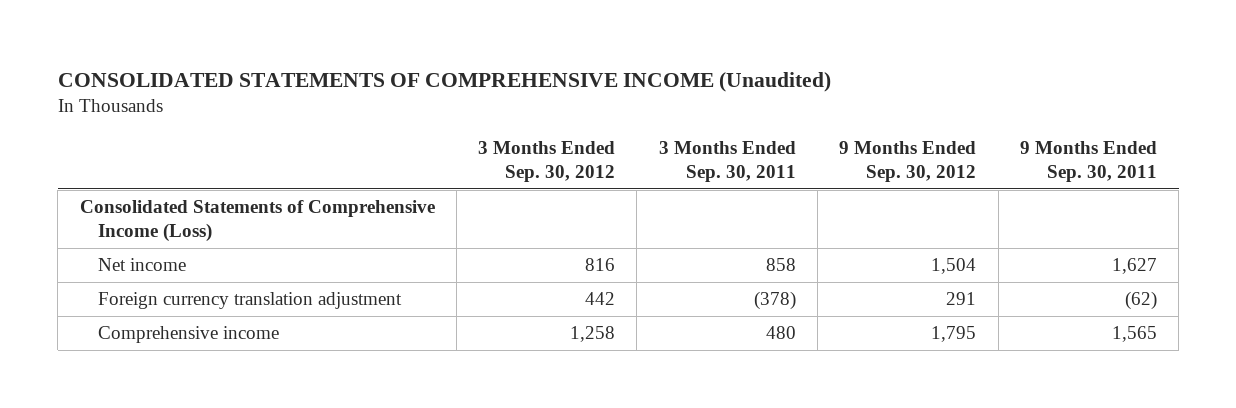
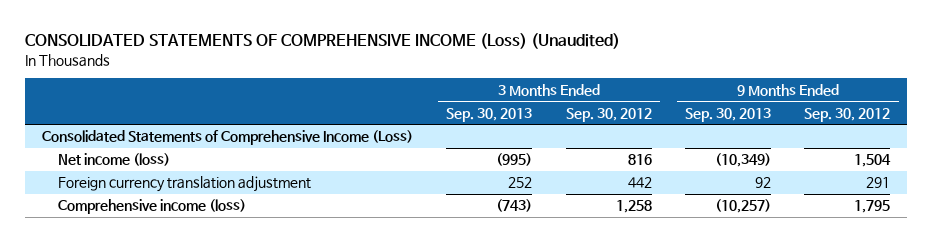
[57,71,831,92] CONSOLIDATED STATEMENTS OF COMPREHENSIVE INCOME (Unaudited) -> [25,33,621,50] CONSOLIDATED STATEMENTS OF COMPREHENSIVE INCOME (Loss) (Unaudited)
[658,141,796,182] 3 Months Ended Sep. 30, 2011 -> none
[1019,141,1157,182] 9 Months Ended Sep. 30, 2011 -> none
none -> [446,107,533,122] Sep. 30, 2013
none -> [684,107,771,122] Sep. 30, 2013
[97,258,186,272] Net income -> [58,153,171,167] Net income (loss)
[97,326,279,344] Comprehensive income -> [58,199,247,215] Comprehensive income (loss)

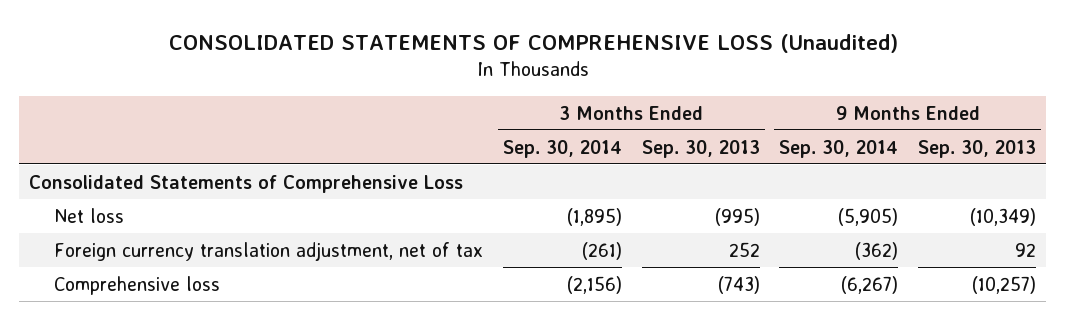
[25,33,621,50] CONSOLIDATED STATEMENTS OF COMPREHENSIVE INCOME (Loss) (Unaudited) -> [168,33,898,53] CONSOLIDATED STATEMENTS OF COMPREHENSIVE LOSS (Unaudited)
[565,107,652,122] Sep. 30, 2012 -> none
[804,107,891,122] Sep. 30, 2012 -> none
none -> [502,139,622,158] Sep. 30, 2014
none -> [779,139,899,158] Sep. 30, 2014
[41,130,413,146] Consolidated Statements of Comprehensive Income (Loss) -> [29,174,464,193] Consolidated Statements of Comprehensive Loss
[58,153,171,167] Net income (loss) -> [54,207,125,223] Net loss
[58,176,312,193] Foreign currency translation adjustment -> [54,241,484,261] Foreign currency translation adjustment, net of tax
[58,199,247,215] Comprehensive income (loss) -> [54,275,221,295] Comprehensive loss

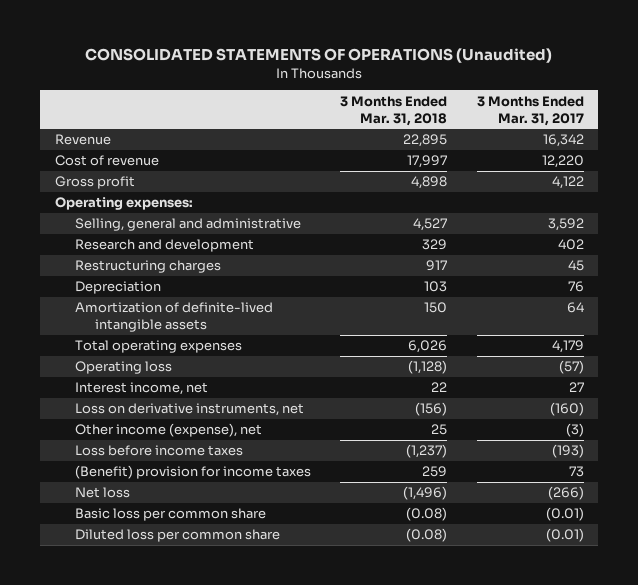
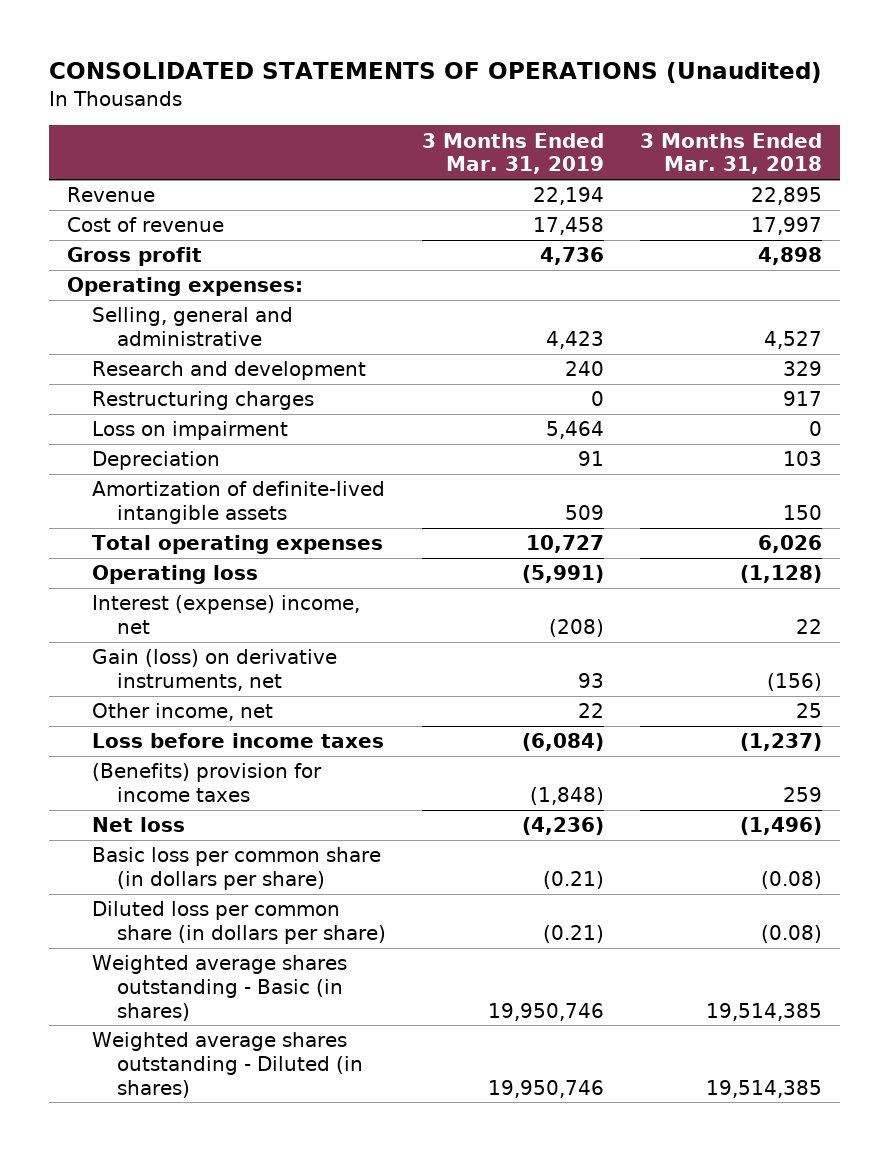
[476,95,584,126] 3 Months Ended Mar. 31, 2017 -> none
none -> [421,132,604,175] 3 Months Ended Mar. 31, 2019
none -> [91,421,288,441] Loss on impairment
[74,382,208,396] Interest income, net -> [91,595,360,634] Interest (expense) income, net
[74,403,304,417] Loss on derivative instruments, net -> [91,649,337,691] Gain (loss) on derivative instruments, net
[74,423,262,438] Other income (expense), net -> [91,703,273,722] Other income, net
[74,465,311,480] (Benefit) provision for income taxes -> [91,763,322,802] (Benefits) provision for income taxes
[74,508,266,522] Basic loss per common share -> [91,847,381,890] Basic loss per common share (in dollars per share)
[74,529,280,543] Diluted loss per common share -> [91,901,386,944] Diluted loss per common share (in dollars per share)
none -> [91,955,347,1021] Weighted average shares outstanding - Basic (in shares)
none -> [91,1032,363,1098] Weighted average shares outstanding - Diluted (in shares)

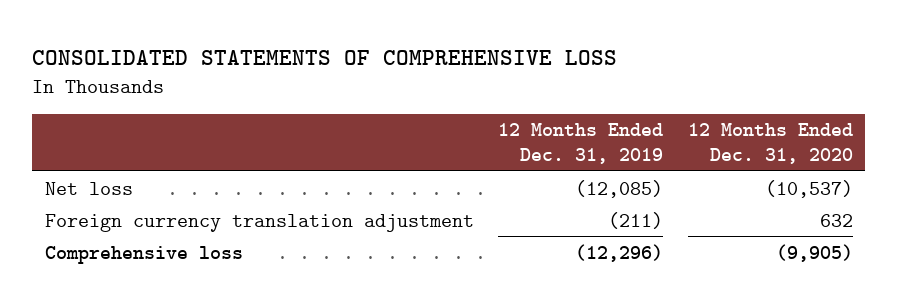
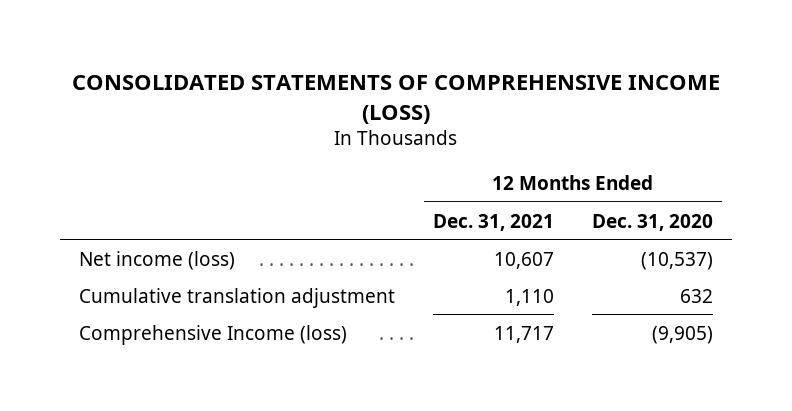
[32,49,618,65] CONSOLIDATED STATEMENTS OF COMPREHENSIVE LOSS -> [71,74,720,124] CONSOLIDATED STATEMENTS OF COMPREHENSIVE INCOME (LOSS)
[498,123,664,165] 12 Months Ended Dec. 31, 2019 -> none
none -> [432,213,554,231] Dec. 31, 2021
[44,181,133,195] Net loss -> [79,250,236,270] Net income (loss)
[44,213,474,232] Foreign currency translation adjustment -> [79,287,396,308] Cumulative translation adjustment
[44,245,243,264] Comprehensive loss -> [79,324,348,345] Comprehensive Income (loss)

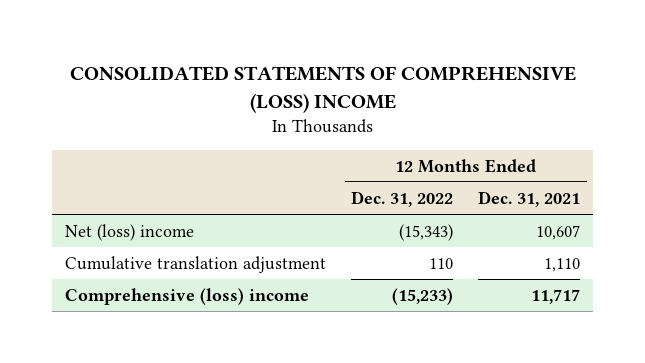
[71,74,720,124] CONSOLIDATED STATEMENTS OF COMPREHENSIVE INCOME (LOSS) -> [69,65,576,113] CONSOLIDATED STATEMENTS OF COMPREHENSIVE (LOSS) INCOME
[591,213,713,231] Dec. 31, 2020 -> none
none -> [351,190,454,207] Dec. 31, 2022
[79,250,236,270] Net income (loss) -> [64,223,194,241] Net (loss) income
[79,324,348,345] Comprehensive Income (loss) -> [64,287,309,305] Comprehensive (loss) income

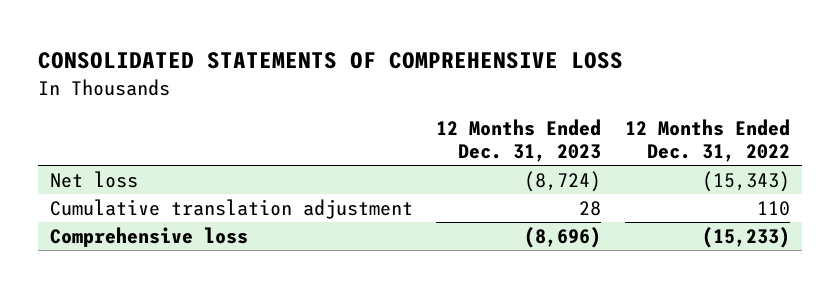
[69,65,576,113] CONSOLIDATED STATEMENTS OF COMPREHENSIVE (LOSS) INCOME -> [38,52,624,70] CONSOLIDATED STATEMENTS OF COMPREHENSIVE LOSS
[478,190,581,207] Dec. 31, 2021 -> none
none -> [436,119,602,162] 12 Months Ended Dec. 31, 2023
[64,223,194,241] Net (loss) income -> [49,170,138,188] Net loss
[64,287,309,305] Comprehensive (loss) income -> [49,226,248,247] Comprehensive loss

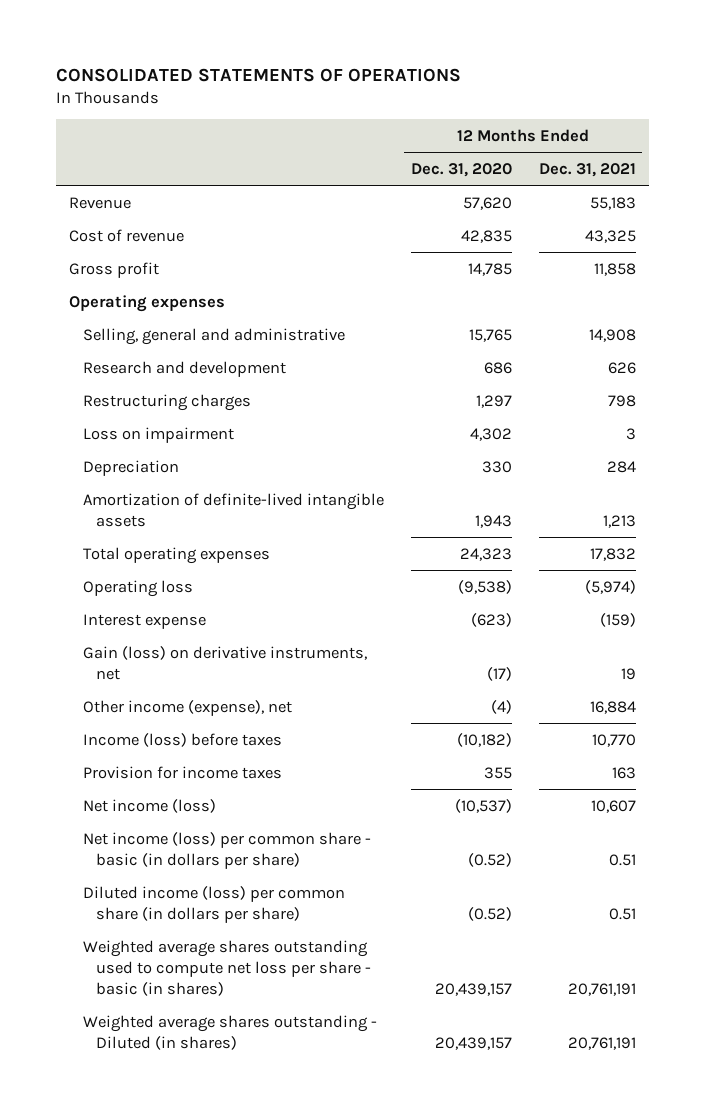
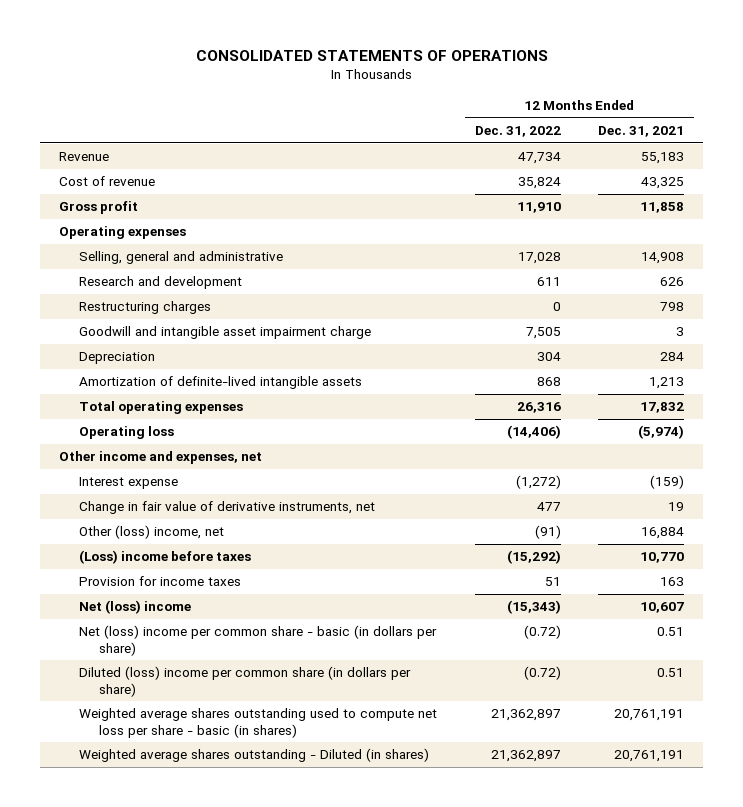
[410,162,512,177] Dec. 31, 2020 -> none
none -> [474,125,561,137] Dec. 31, 2022
[82,426,234,443] Loss on impairment -> none
none -> [79,326,372,340] Goodwill and intangible asset impairment charge
none -> [58,451,262,465] Other income and expenses, net
[82,645,367,680] Gain (loss) on derivative instruments, net -> none
none -> [79,501,376,515] Change in fair value of derivative instruments, net
[82,699,292,716] Other income (expense), net -> [79,525,225,540] Other (loss) income, net
[82,732,282,747] Income (loss) before taxes -> [79,550,252,565] (Loss) income before taxes
[82,798,216,813] Net income (loss) -> [79,600,192,615] Net (loss) income
[82,831,371,869] Net income (loss) per common share - basic (in dollars per share) -> [79,625,438,656] Net (loss) income per common share - basic (in dollars per share)
[82,885,345,923] Diluted income (loss) per common share (in dollars per share) -> [79,666,412,697] Diluted (loss) income per common share (in dollars per share)

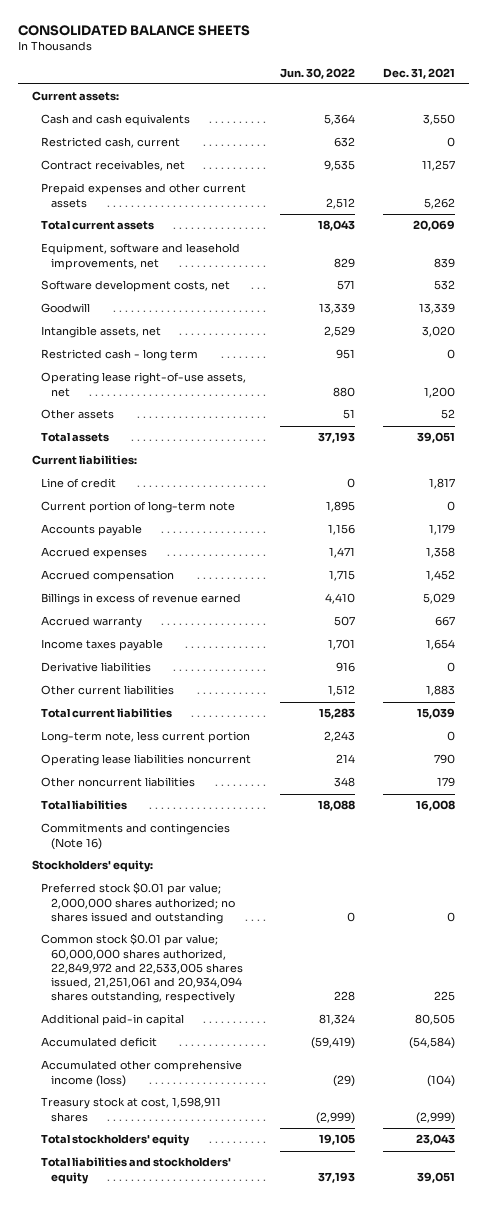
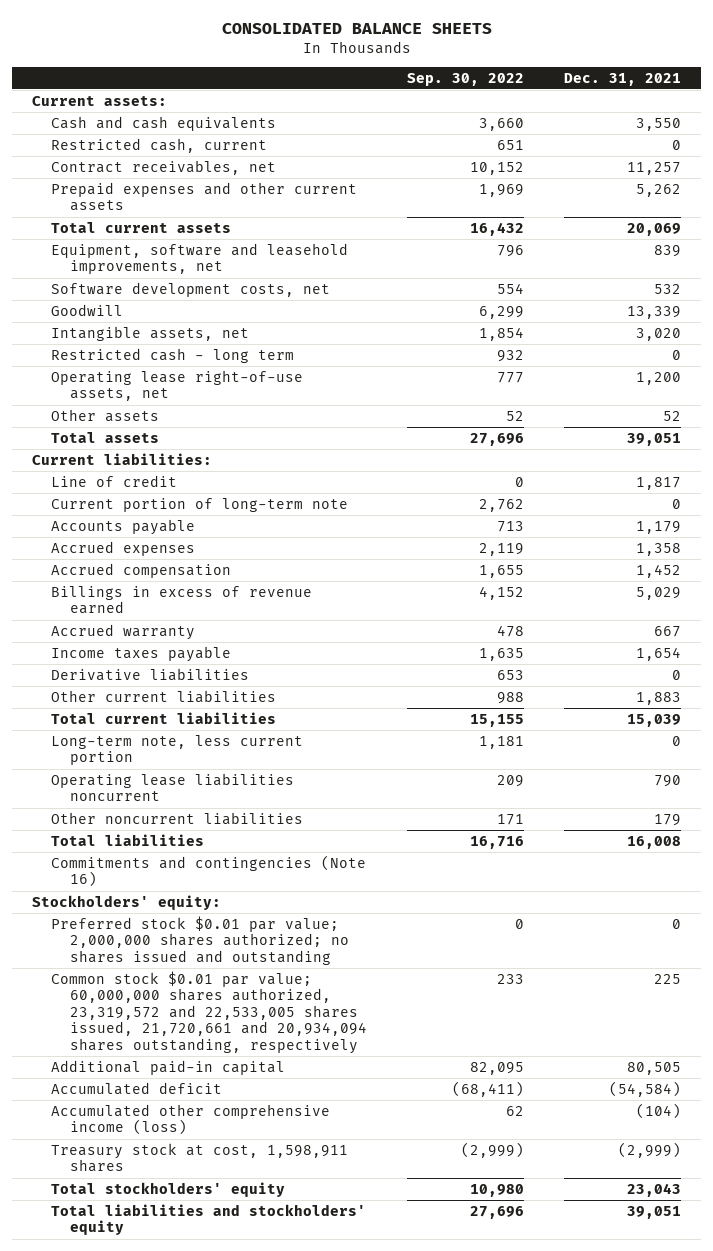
[279,67,355,79] Jun. 30, 2022 -> none
none -> [406,72,524,86] Sep. 30, 2022
[41,933,244,1004] Common stock $0.01 par value; 60,000,000 shares authorized, 22,849,972 and 22,533,005 shares issued, 21,251,061 and 20,934,094 shares outstanding, respectively -> [51,970,367,1054] Common stock $0.01 par value; 60,000,000 shares authorized, 23,319,572 and 22,533,005 shares issued, 21,720,661 and 20,934,094 shares outstanding, respectively

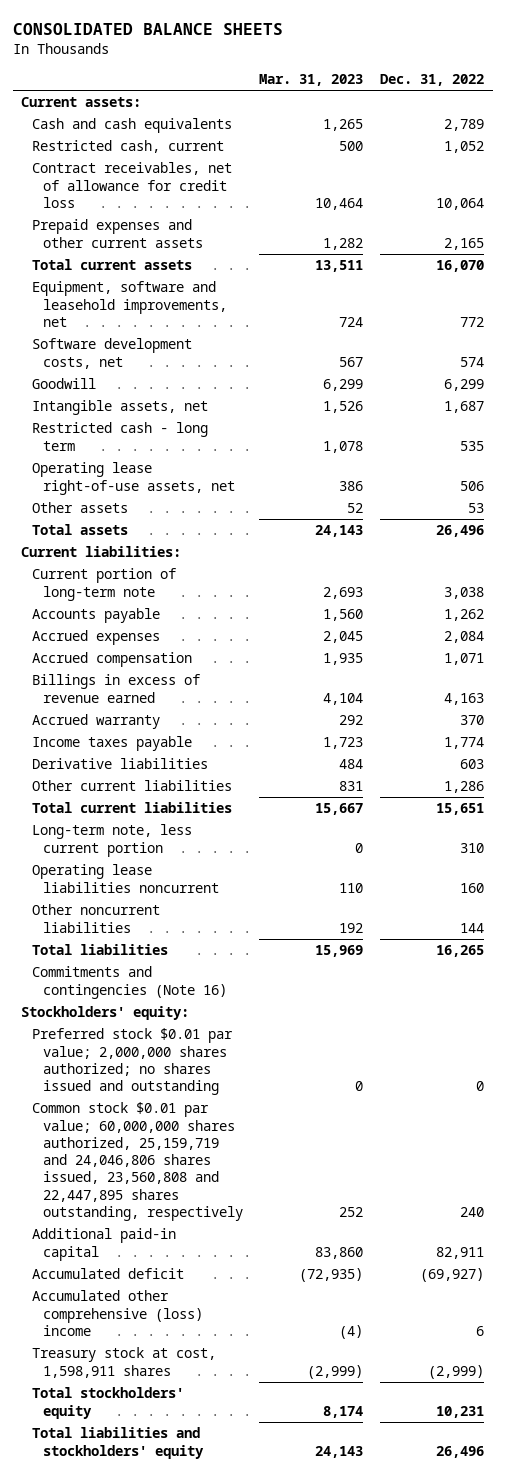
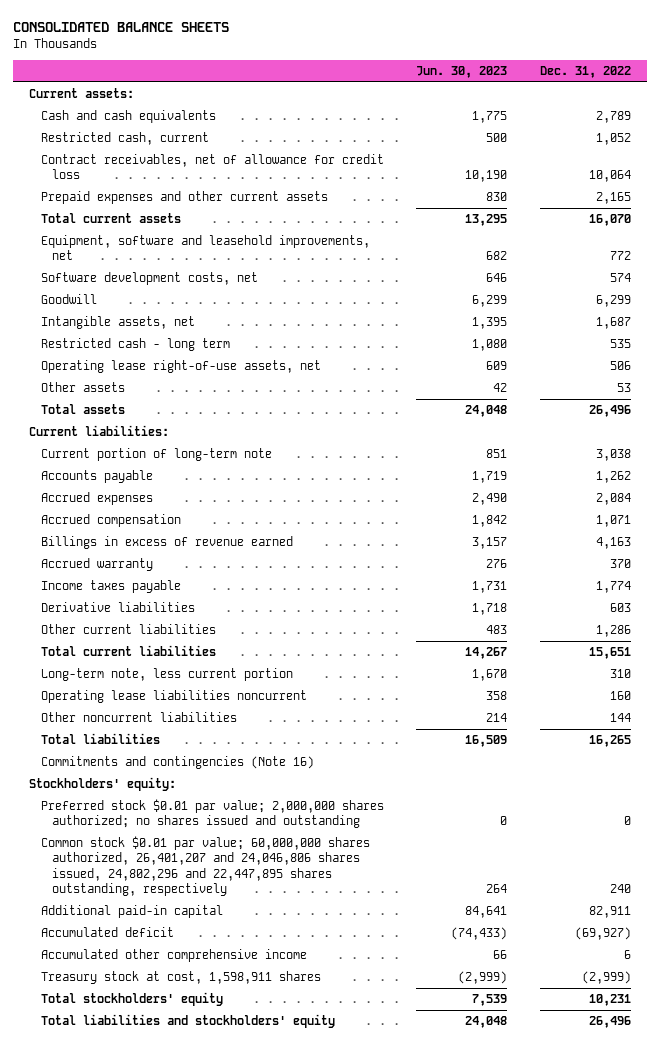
[259,74,364,87] Mar. 31, 2023 -> none
none -> [416,66,508,79] Jun. 30, 2023
[31,1102,243,1221] Common stock $0.01 par value; 60,000,000 shares authorized, 25,159,719 and 24,046,806 shares issued, 23,560,808 and 22,447,895 shares outstanding, respectively -> [40,836,370,897] Common stock $0.01 par value; 60,000,000 shares authorized, 26,401,207 and 24,046,806 shares issued, 24,802,296 and 22,447,895 shares outstanding, respectively
[31,1290,203,1336] Accumulated other comprehensive (loss) income -> [40,949,307,963] Accumulated other comprehensive income

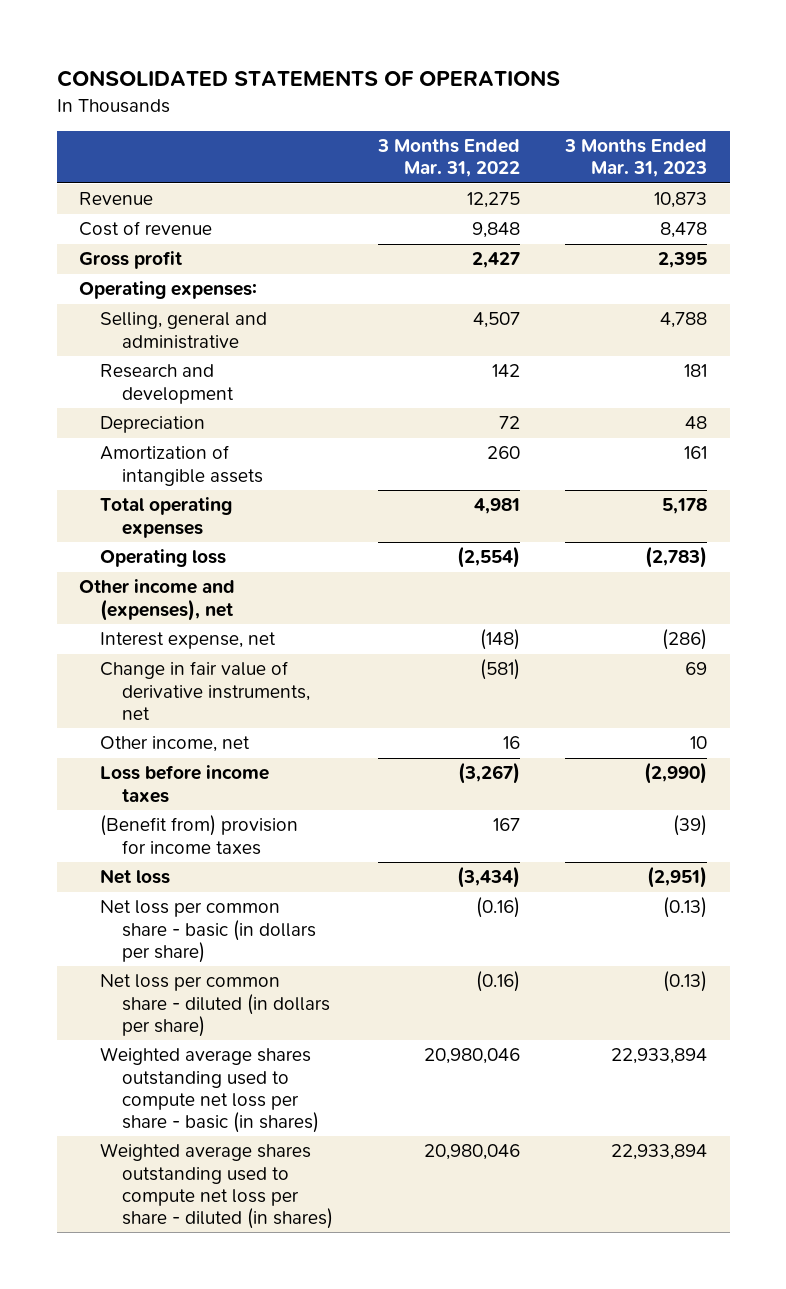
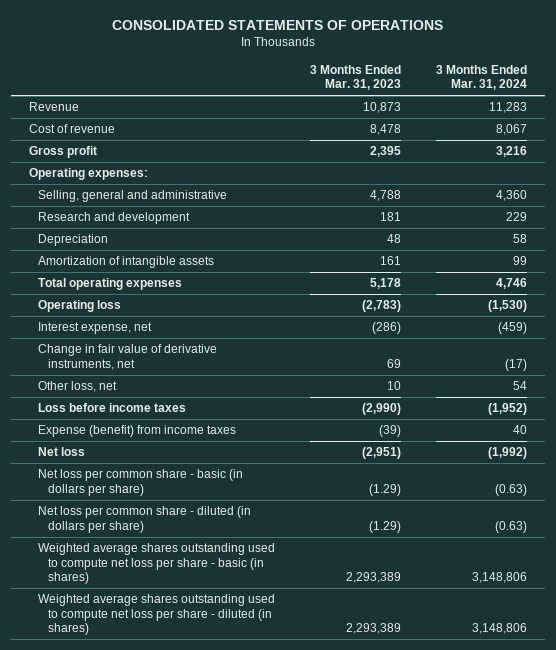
[376,139,520,178] 3 Months Ended Mar. 31, 2022 -> none
none -> [436,64,528,91] 3 Months Ended Mar. 31, 2024
[79,579,236,621] Other income and (expenses), net -> none
[100,736,251,753] Other income, net -> [38,381,118,393] Other loss, net
[100,815,299,855] (Benefit from) provision for income taxes -> [38,425,237,438] Expense (benefit) from income taxes
[663,897,708,919] (0.13) -> [369,483,402,496] (1.29)
[663,971,708,993] (0.13) -> [369,520,402,533] (1.29)
[611,1048,708,1065] 22,933,894 -> [346,572,402,584] 2,293,389
[611,1144,708,1161] 22,933,894 -> [346,623,402,635] 2,293,389

